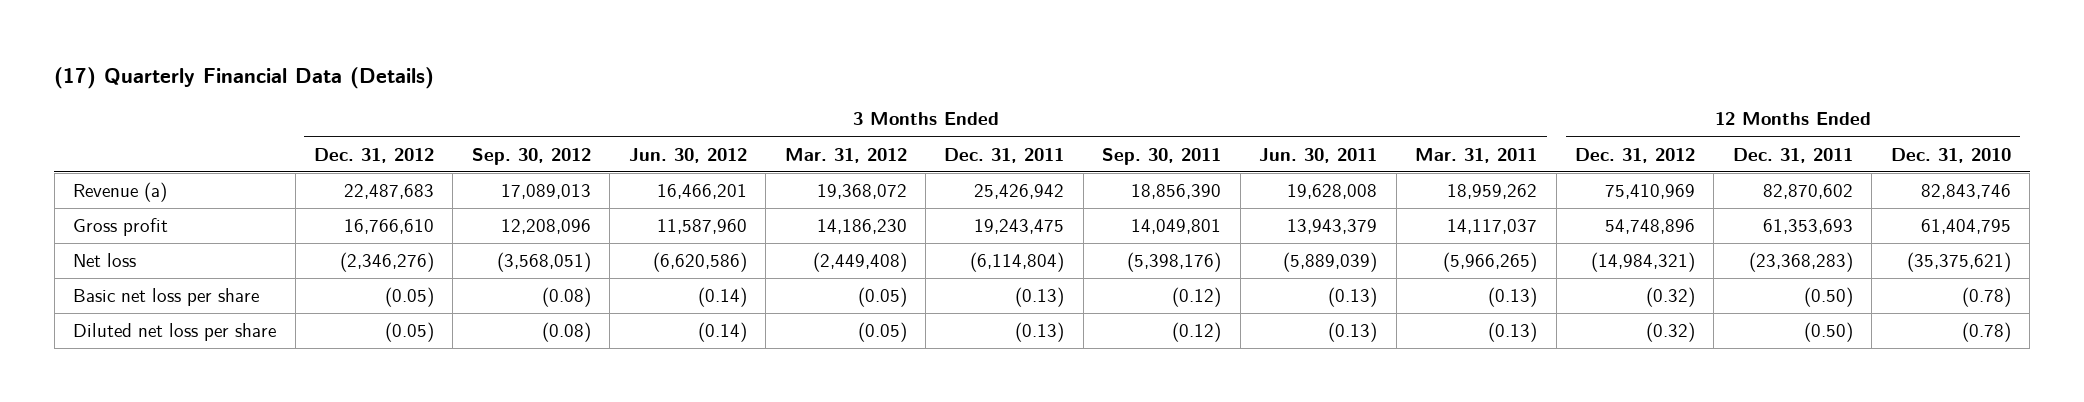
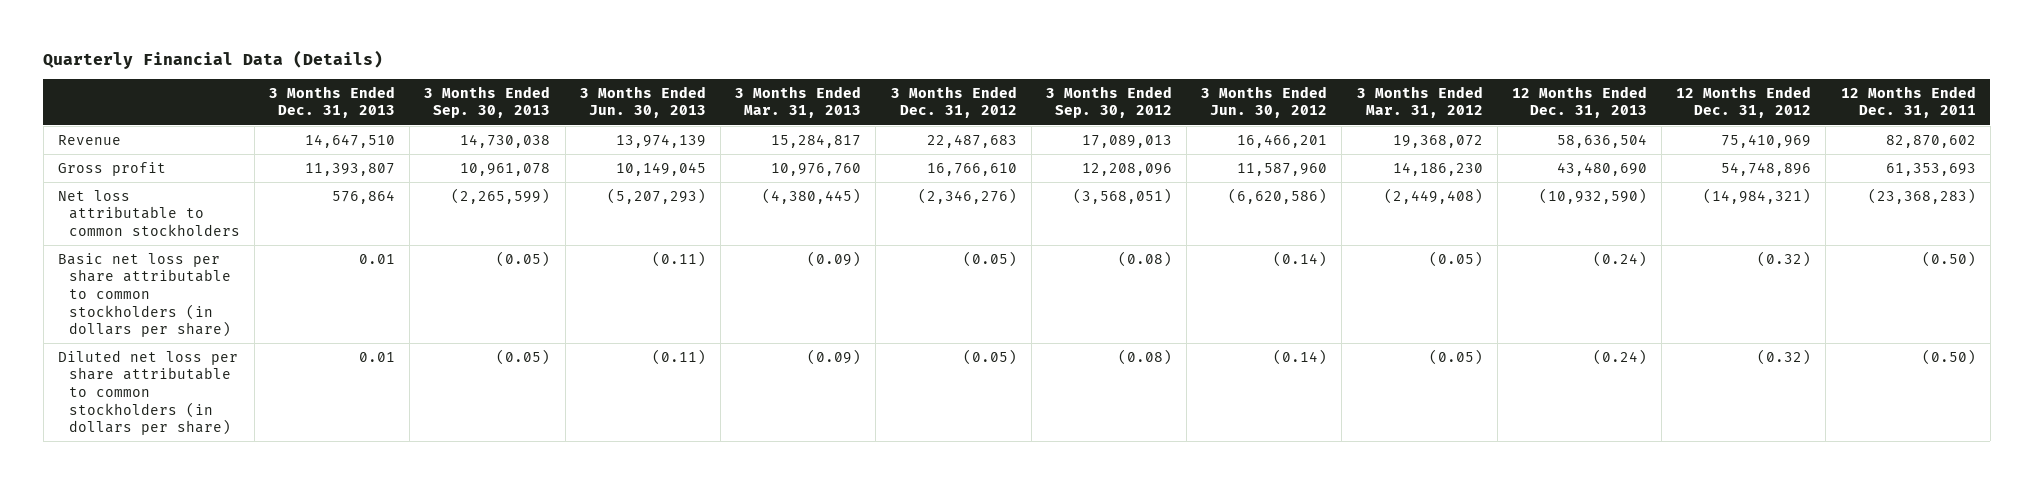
[54,66,435,89] (17) Quarterly Financial Data (Details) -> [43,50,384,70] Quarterly Financial Data (Details)
[944,147,1065,163] Dec. 31, 2011 -> none
[1102,147,1222,165] Sep. 30, 2011 -> none
[1259,147,1378,163] Jun. 30, 2011 -> none
[1415,147,1538,163] Mar. 31, 2011 -> none
[1890,147,2011,163] Dec. 31, 2010 -> none
none -> [269,85,396,119] 3 Months Ended Dec. 31, 2013
none -> [424,85,551,119] 3 Months Ended Sep. 30, 2013
none -> [579,85,706,119] 3 Months Ended Jun. 30, 2013
none -> [735,85,862,119] 3 Months Ended Mar. 31, 2013
none -> [1511,85,1647,119] 12 Months Ended Dec. 31, 2013
[73,182,168,203] Revenue (a) -> [58,134,122,145] Revenue
[73,253,137,268] Net loss -> [58,189,240,237] Net loss attributable to common stockholders
[73,288,260,307] Basic net loss per share -> [58,252,231,338] Basic net loss per share attributable to common stockholders (in dollars per share)
[73,323,277,342] Diluted net loss per share -> [58,349,239,436] Diluted net loss per share attributable to common stockholders (in dollars per share)

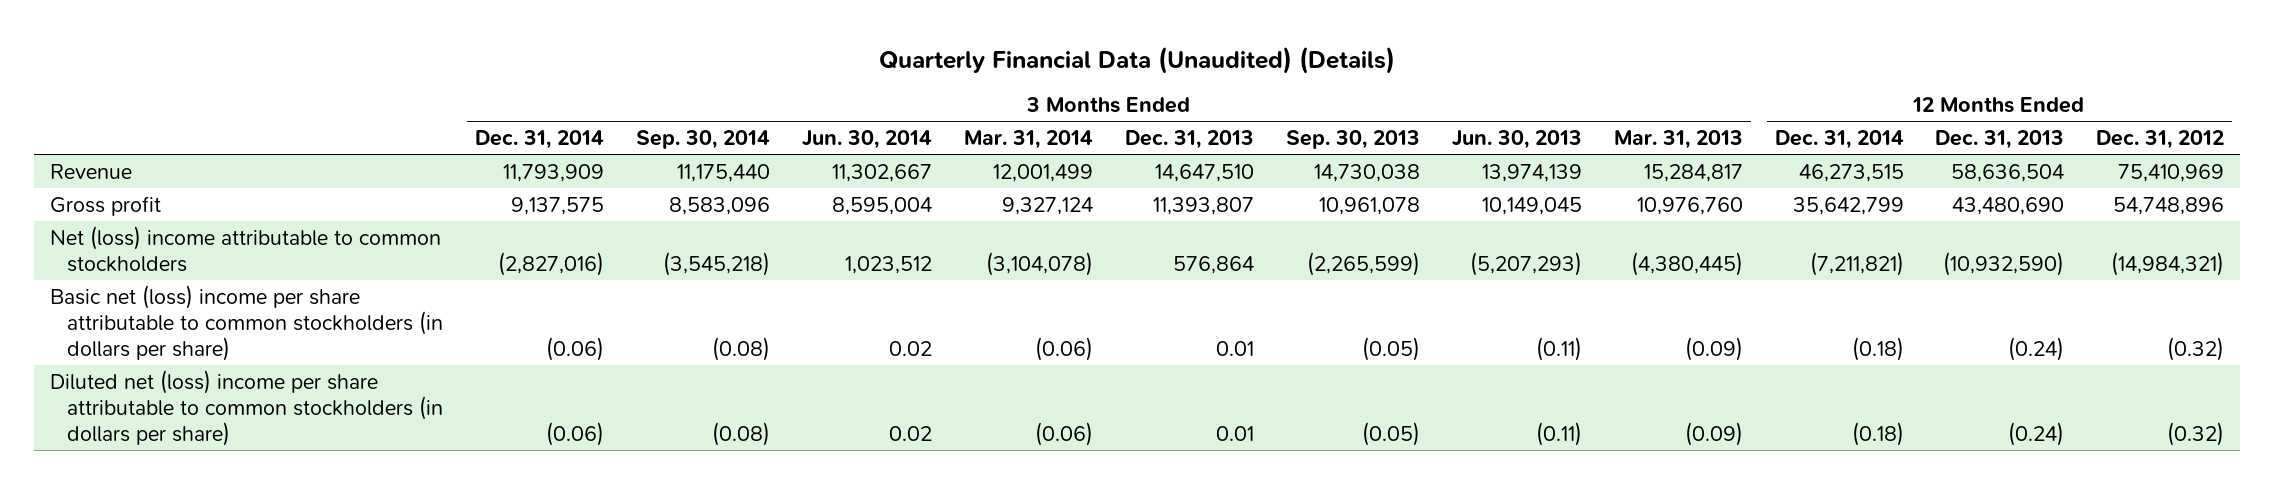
[43,50,384,70] Quarterly Financial Data (Details) -> [879,45,1396,74] Quarterly Financial Data (Unaudited) (Details)
[890,85,1017,119] 3 Months Ended Dec. 31, 2012 -> none
[1045,85,1172,119] 3 Months Ended Sep. 30, 2012 -> none
[1201,85,1328,119] 3 Months Ended Jun. 30, 2012 -> none
[1356,85,1483,119] 3 Months Ended Mar. 31, 2012 -> none
[1840,85,1976,119] 12 Months Ended Dec. 31, 2011 -> none
none -> [474,130,604,150] Dec. 31, 2014
none -> [635,130,770,150] Sep. 30, 2014
none -> [801,130,932,150] Jun. 30, 2014
none -> [963,130,1093,150] Mar. 31, 2014
none -> [1774,130,1904,150] Dec. 31, 2014
[58,189,240,237] Net loss attributable to common stockholders -> [50,225,442,272] Net (loss) income attributable to common stockholders
[58,252,231,338] Basic net loss per share attributable to common stockholders (in dollars per share) -> [50,284,443,361] Basic net (loss) income per share attributable to common stockholders (in dollars per share)
[58,349,239,436] Diluted net loss per share attributable to common stockholders (in dollars per share) -> [50,369,443,446] Diluted net (loss) income per share attributable to common stockholders (in dollars per share)

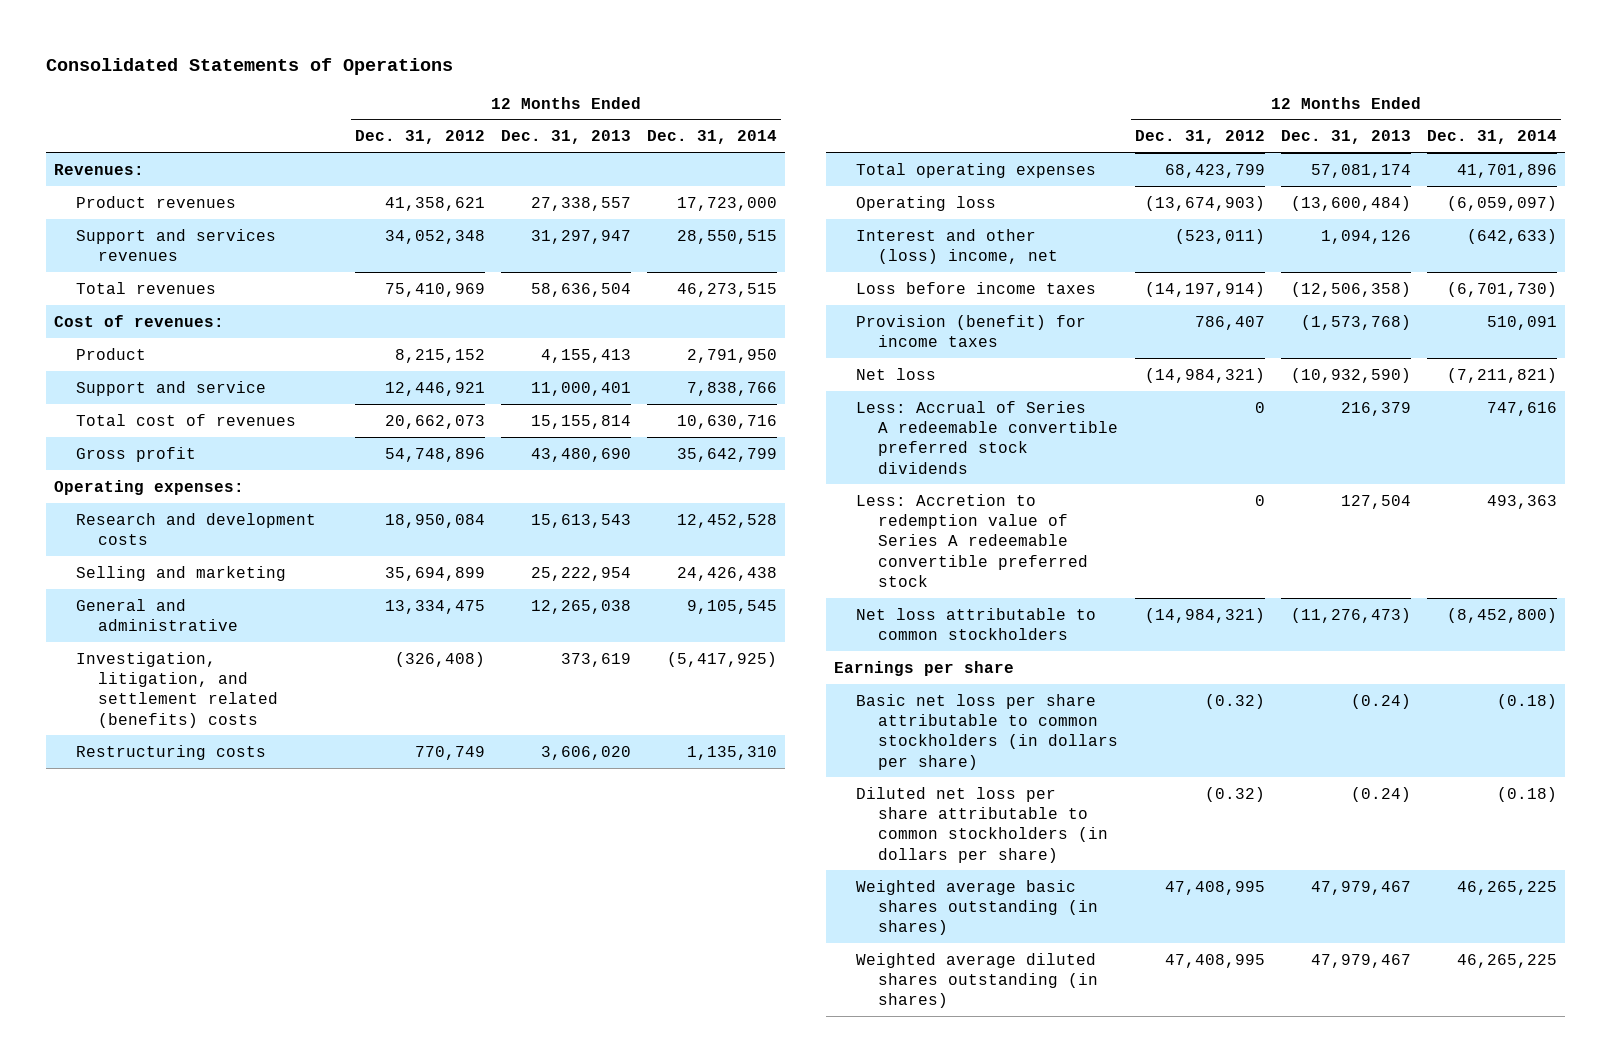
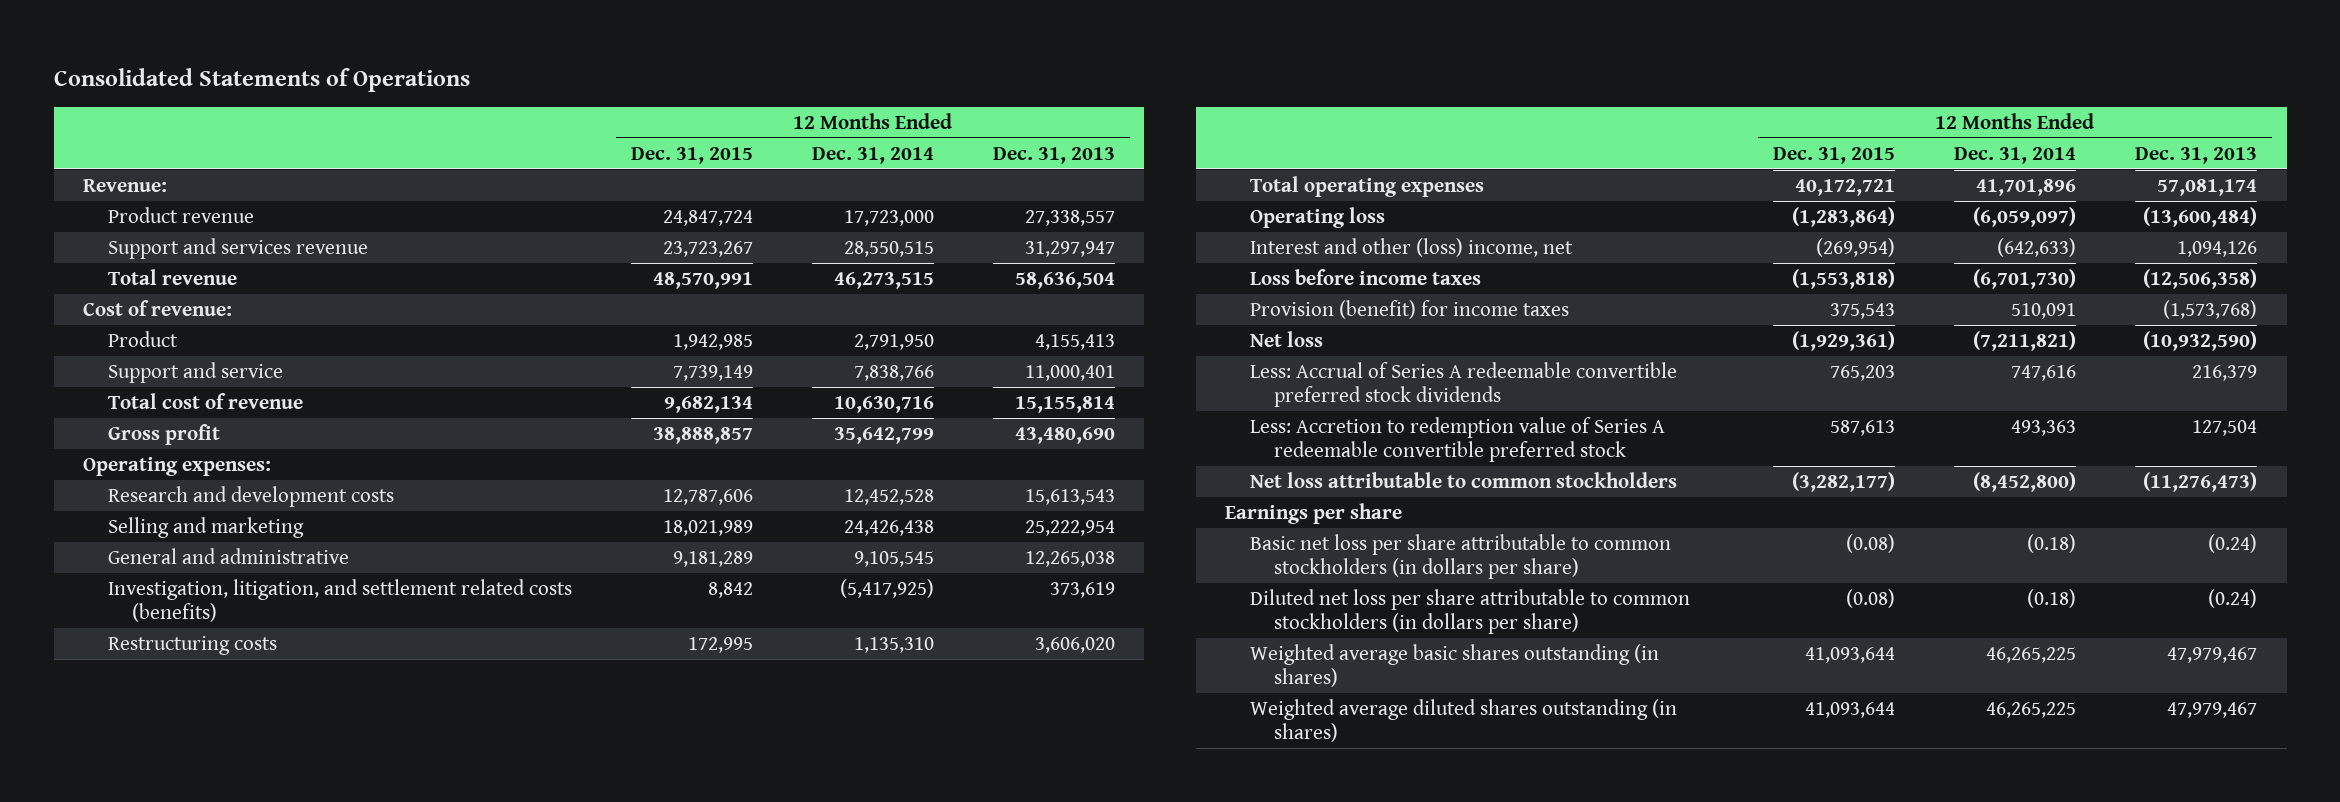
[354,130,485,145] Dec. 31, 2012 -> none
none -> [630,146,753,164] Dec. 31, 2015
[53,163,144,175] Revenues: -> [83,178,168,192] Revenue:
[76,195,237,208] Product revenues -> [107,206,254,223] Product revenue
[76,228,277,261] Support and services revenues -> [107,237,368,259] Support and services revenue
[76,281,217,294] Total revenues -> [107,268,237,285] Total revenue
[53,314,224,327] Cost of revenues: -> [83,299,233,316] Cost of revenue:
[76,413,297,426] Total cost of revenues -> [107,392,303,409] Total cost of revenue
[76,651,279,728] Investigation, litigation, and settlement related (benefits) costs -> [107,578,572,622] Investigation, litigation, and settlement related costs (benefits)

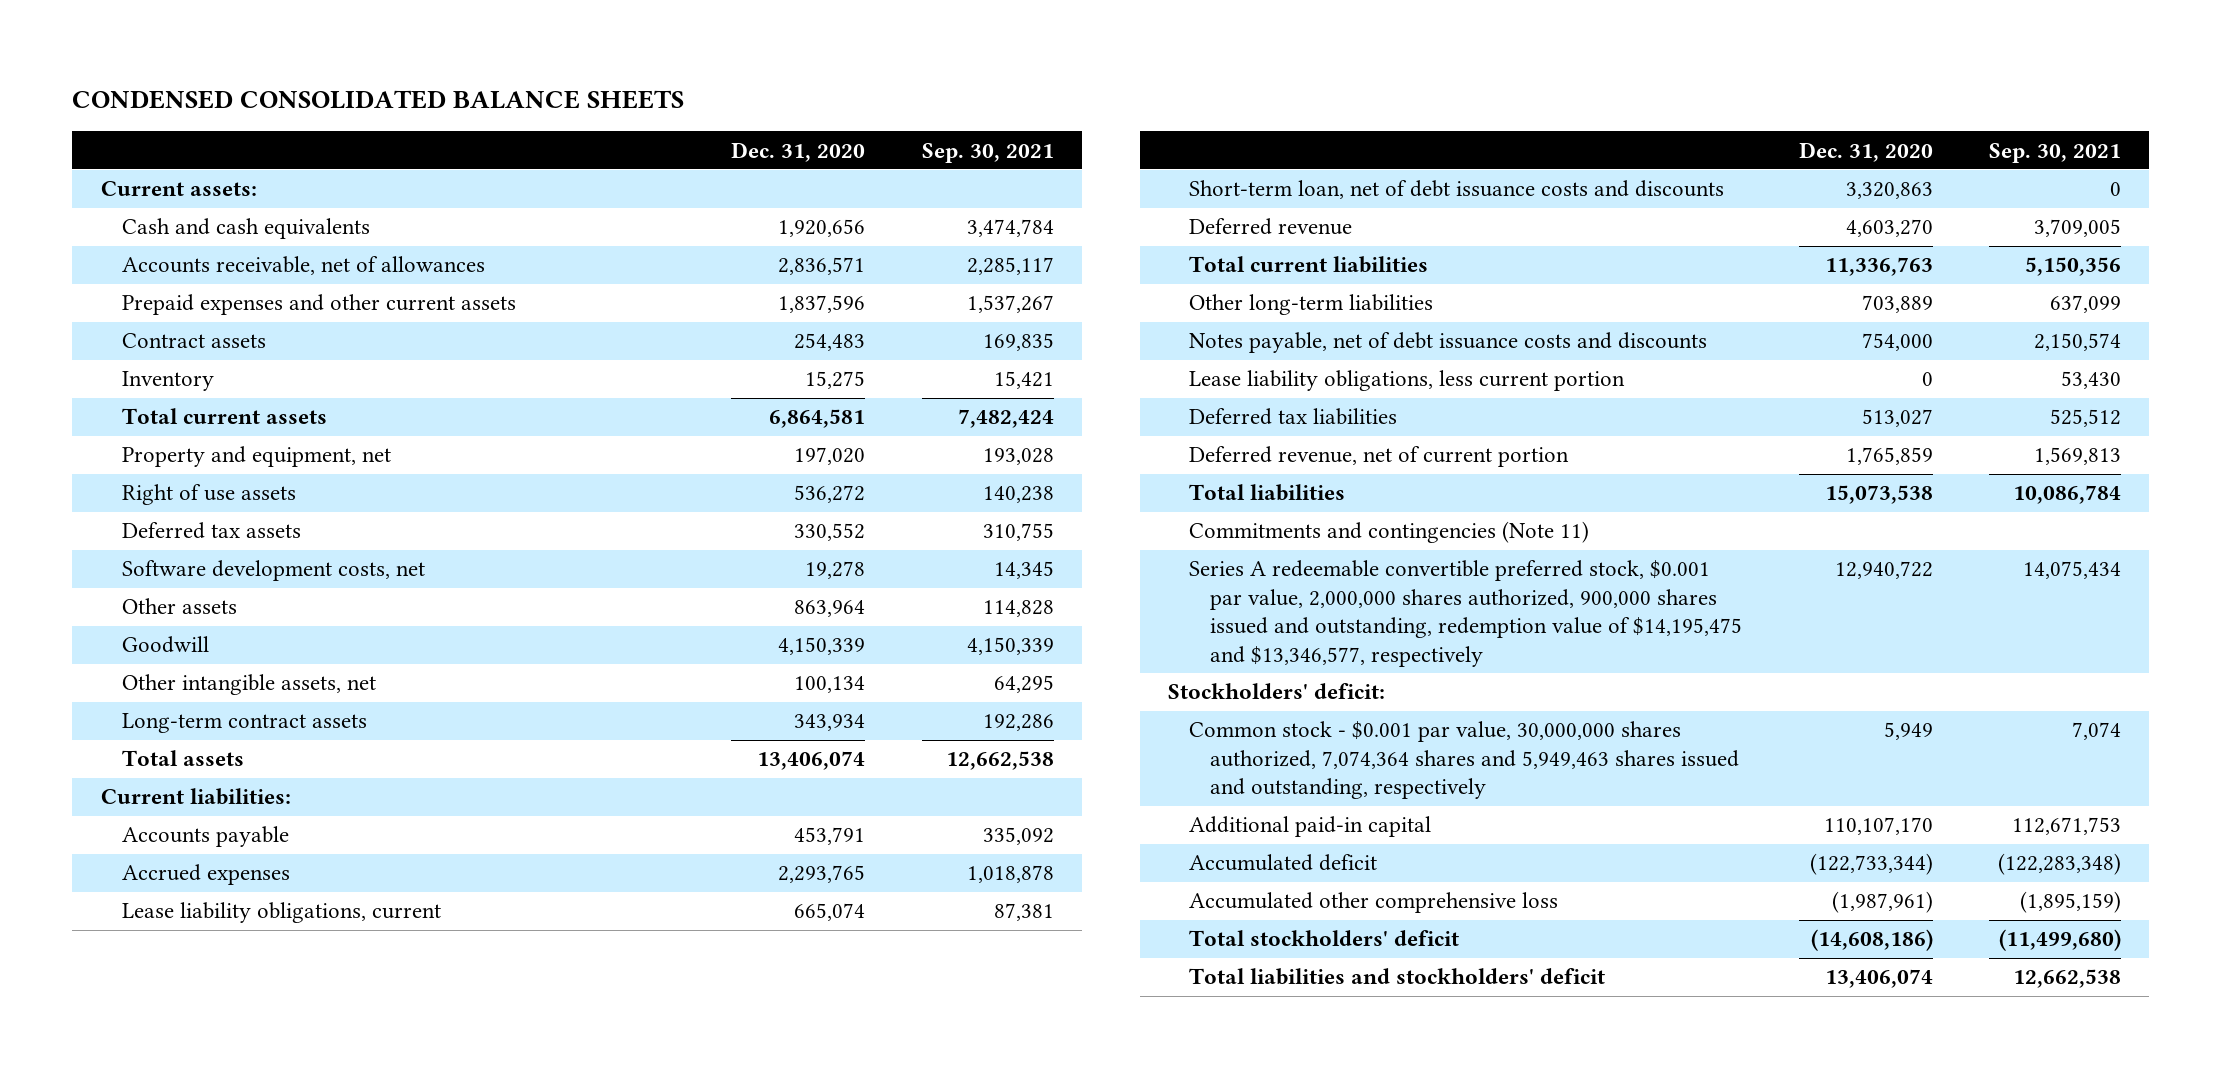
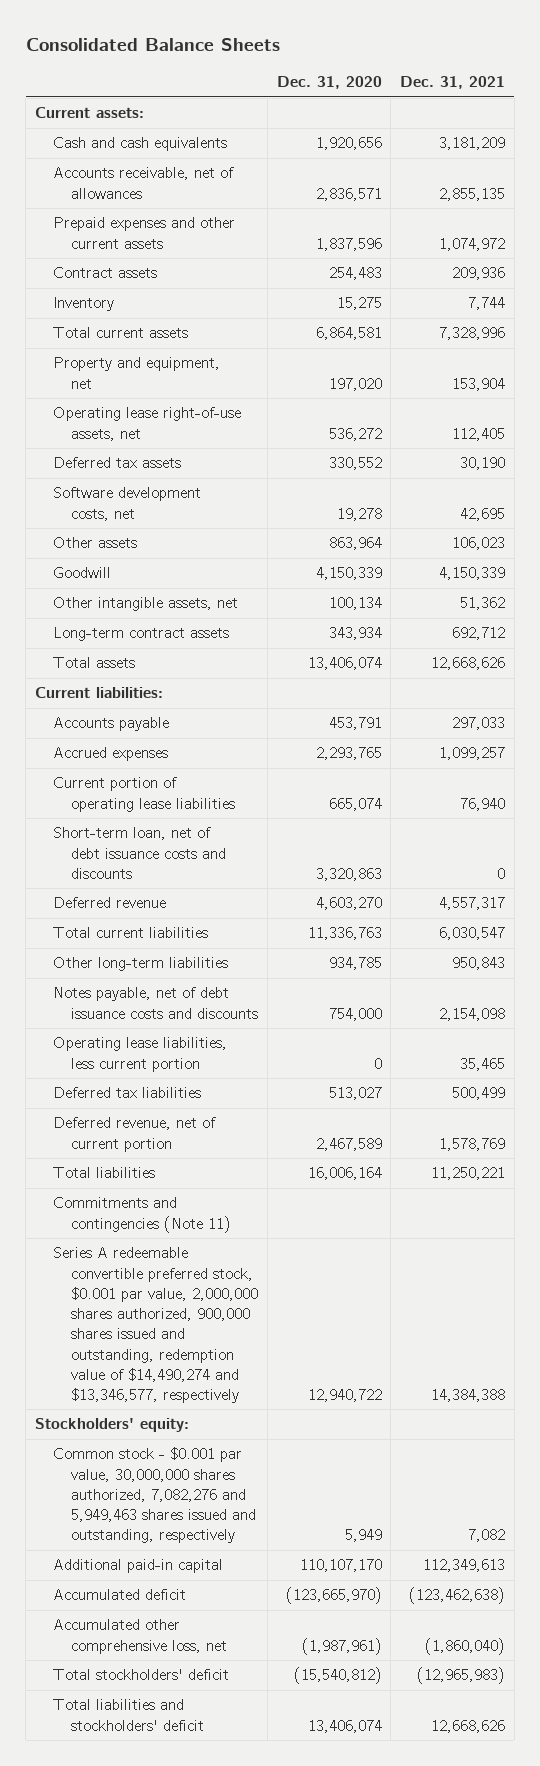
[72,90,685,110] CONDENSED CONSOLIDATED BALANCE SHEETS -> [25,37,280,51] Consolidated Balance Sheets
[921,142,1054,163] Sep. 30, 2021 -> none
none -> [400,76,506,90] Dec. 31, 2021
[121,484,296,506] Right of use assets -> [53,407,242,441] Operating lease right-of-use assets, net
[121,902,441,924] Lease liability obligations, current -> [53,777,236,812] Current portion of operating lease liabilities
[1861,295,1933,314] 703,889 -> [328,957,382,971] 934,785
[1189,370,1626,392] Lease liability obligations, less current portion -> [53,1037,228,1072] Operating lease liabilities, less current portion
[1845,447,1933,466] 1,765,859 -> [315,1137,382,1151] 2,467,589
[1824,485,1933,505] 15,073,538 -> [307,1167,382,1181] 16,006,164
[1189,560,1743,667] Series A redeemable convertible preferred stock, $0.001 par value, 2,000,000 shares authorized, 900,000 shares issued and outstanding, redemption value of $14,195,475 and $13,346,577, respectively -> [53,1247,259,1404] Series A redeemable convertible preferred stock, $0.001 par value, 2,000,000 shares authorized, 900,000 shares issued and outstanding, redemption value of $14,490,274 and $13,346,577, respectively
[1167,683,1385,700] Stockholders' deficit: -> [34,1418,189,1433] Stockholders' equity:
[1189,721,1740,800] Common stock - $0.001 par value, 30,000,000 shares authorized, 7,074,364 shares and 5,949,463 shares issued and outstanding, respectively -> [53,1447,257,1544] Common stock - $0.001 par value, 30,000,000 shares authorized, 7,082,276 and 5,949,463 shares issued and outstanding, respectively
[1809,853,1933,876] (122,733,344) -> [285,1587,382,1605] (123,665,970)
[1189,892,1559,914] Accumulated other comprehensive loss -> [53,1619,228,1654] Accumulated other comprehensive loss, net
[1810,929,1933,952] (14,608,186) -> [293,1667,382,1685] (15,540,812)

